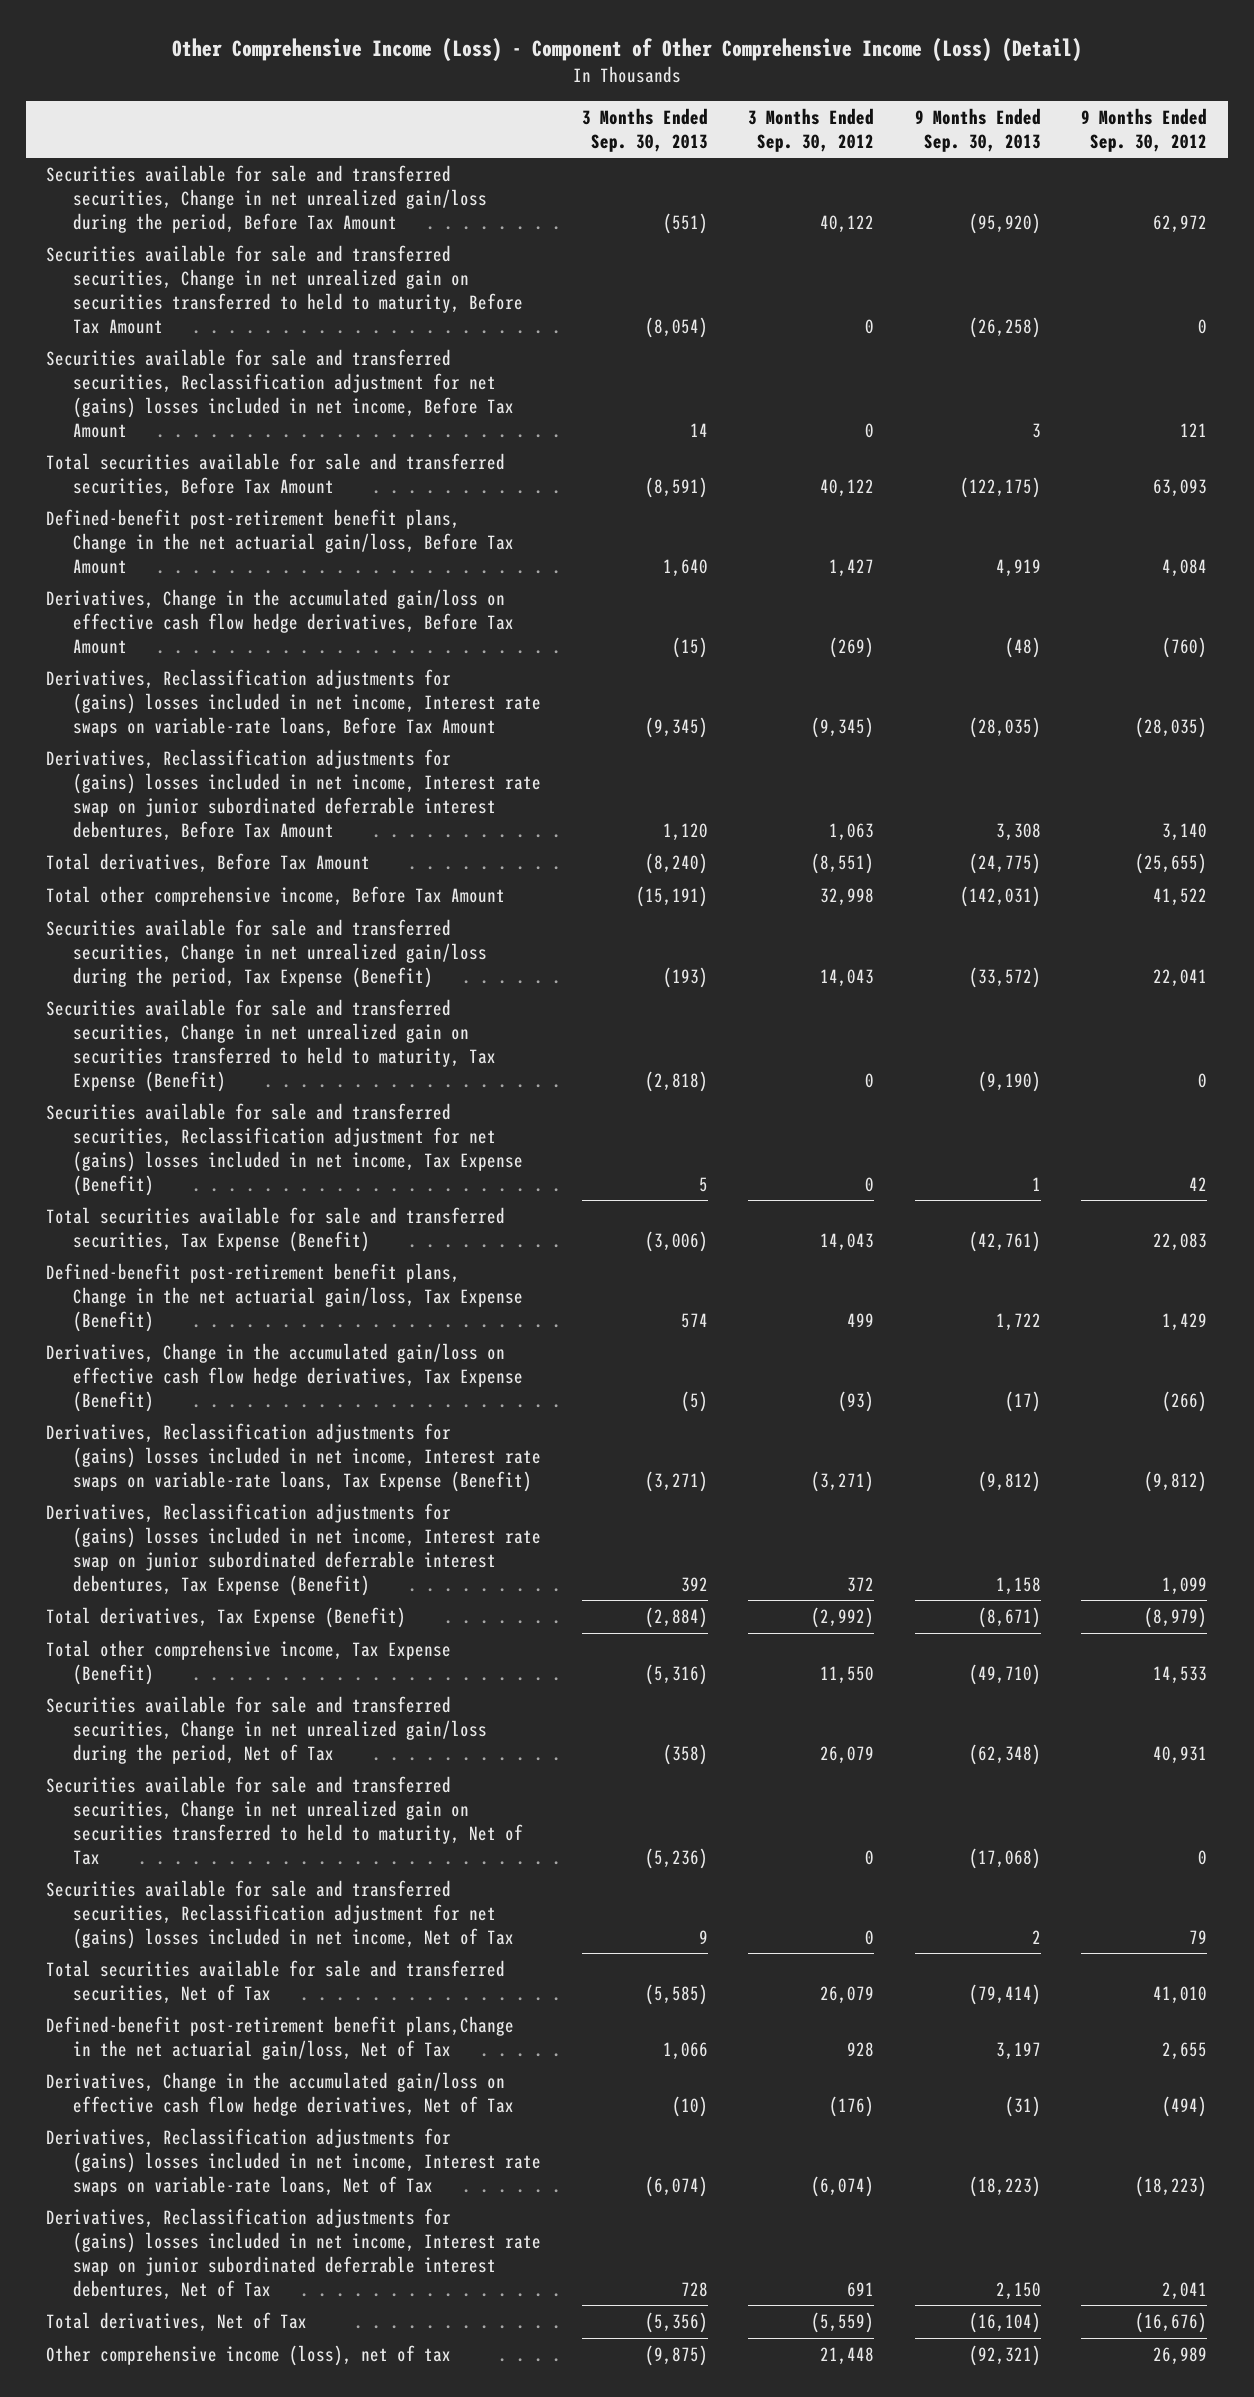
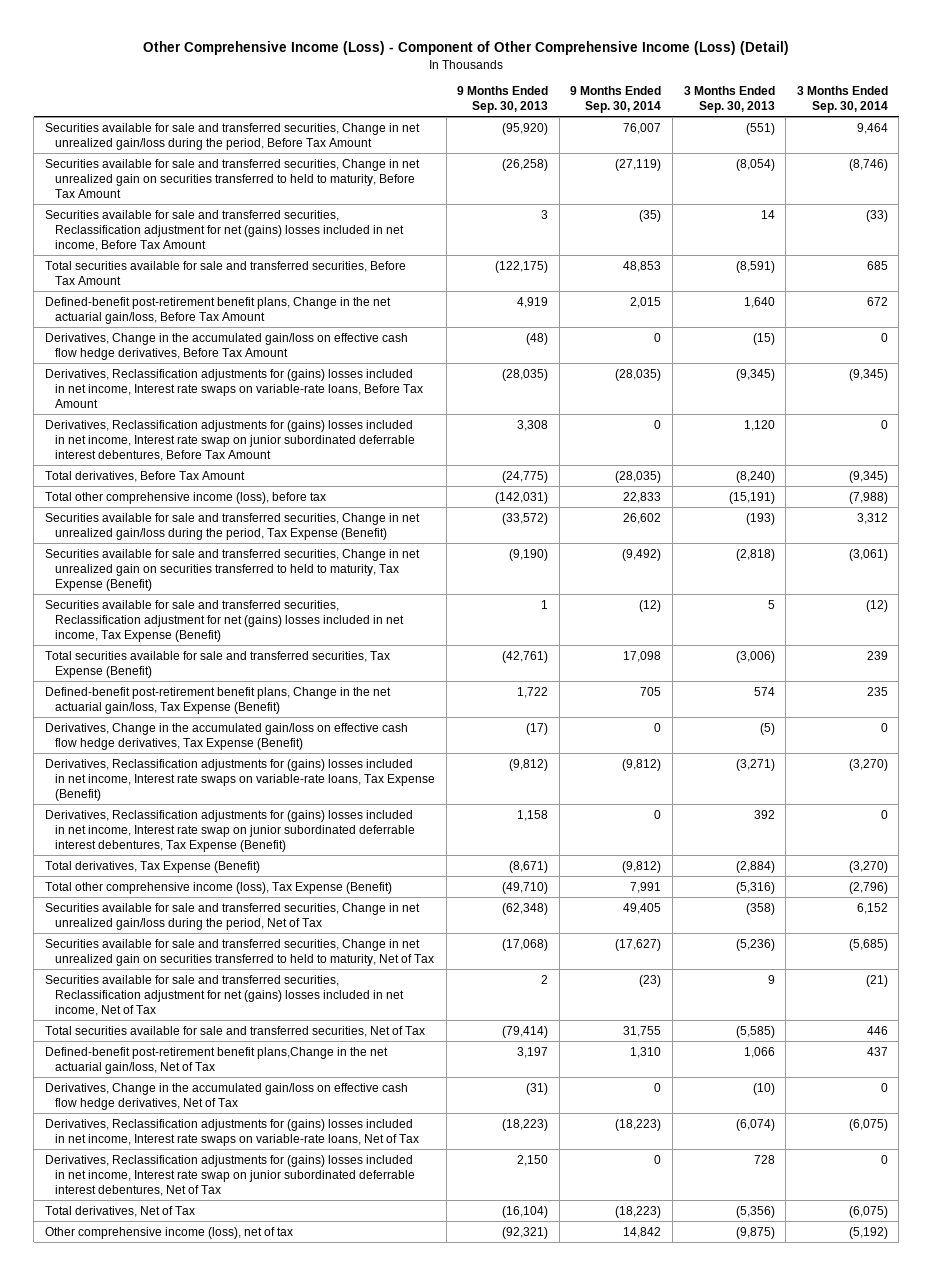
[748,107,875,152] 3 Months Ended Sep. 30, 2012 -> none
[1081,107,1208,152] 9 Months Ended Sep. 30, 2012 -> none
none -> [570,86,662,114] 9 Months Ended Sep. 30, 2014
none -> [796,86,888,114] 3 Months Ended Sep. 30, 2014
[46,885,506,906] Total other comprehensive income, Before Tax Amount -> [44,491,326,504] Total other comprehensive income (loss), before tax
[46,1639,452,1685] Total other comprehensive income, Tax Expense (Benefit) -> [44,881,392,894] Total other comprehensive income (loss), Tax Expense (Benefit)

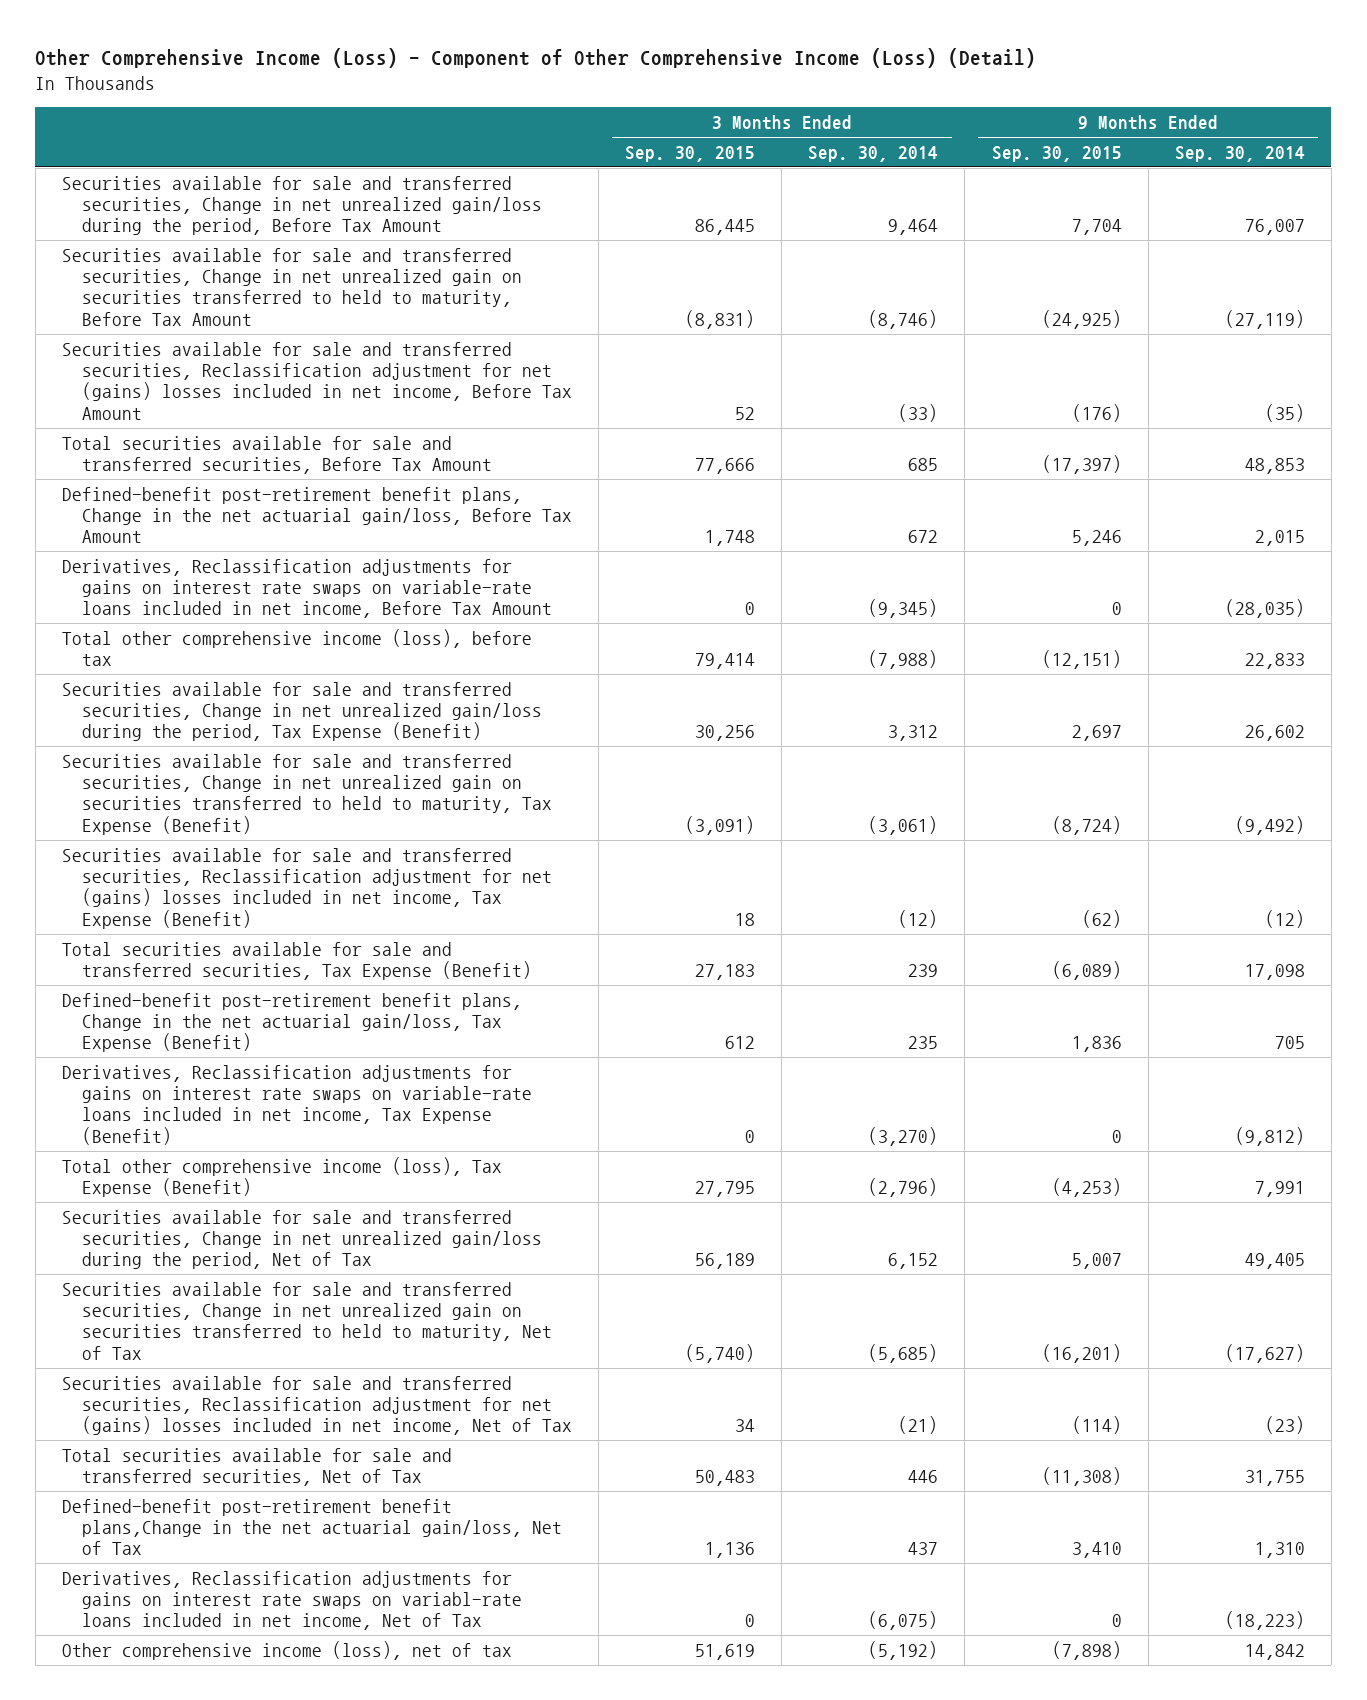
[457,86,549,114] 9 Months Ended Sep. 30, 2013 -> none
[683,86,775,114] 3 Months Ended Sep. 30, 2013 -> none
none -> [625,145,756,162] Sep. 30, 2015
none -> [991,145,1122,162] Sep. 30, 2015
[44,332,408,360] Derivatives, Change in the accumulated gain/loss on effective cash flow hedge derivatives, Before Tax Amount -> none
[44,419,416,461] Derivatives, Reclassification adjustments for (gains) losses included in net income, Interest rate swap on junior subordinated deferrable interest debentures, Before Tax Amount -> none
[44,470,245,482] Total derivatives, Before Tax Amount -> none
[44,368,424,408] Derivatives, Reclassification adjustments for (gains) losses included in net income, Interest rate swaps on variable-rate loans, Before Tax Amount -> [62,558,552,619] Derivatives, Reclassification adjustments for gains on interest rate swaps on variable-rate loans included in net income, Before Tax Amount
[44,722,408,750] Derivatives, Change in the accumulated gain/loss on effective cash flow hedge derivatives, Tax Expense (Benefit) -> none
[44,809,416,852] Derivatives, Reclassification adjustments for (gains) losses included in net income, Interest rate swap on junior subordinated deferrable interest debentures, Tax Expense (Benefit) -> none
[44,860,260,873] Total derivatives, Tax Expense (Benefit) -> none
[44,758,436,801] Derivatives, Reclassification adjustments for (gains) losses included in net income, Interest rate swaps on variable-rate loans, Tax Expense (Benefit) -> [62,1064,532,1145] Derivatives, Reclassification adjustments for gains on interest rate swaps on variable-rate loans included in net income, Tax Expense (Benefit)
[44,1082,408,1110] Derivatives, Change in the accumulated gain/loss on effective cash flow hedge derivatives, Net of Tax -> none
[44,1154,416,1196] Derivatives, Reclassification adjustments for (gains) losses included in net income, Interest rate swap on junior subordinated deferrable interest debentures, Net of Tax -> none
[44,1205,195,1217] Total derivatives, Net of Tax -> none
[44,1118,420,1146] Derivatives, Reclassification adjustments for (gains) losses included in net income, Interest rate swaps on variable-rate loans, Net of Tax -> [62,1570,522,1631] Derivatives, Reclassification adjustments for gains on interest rate swaps on variabl-rate loans included in net income, Net of Tax

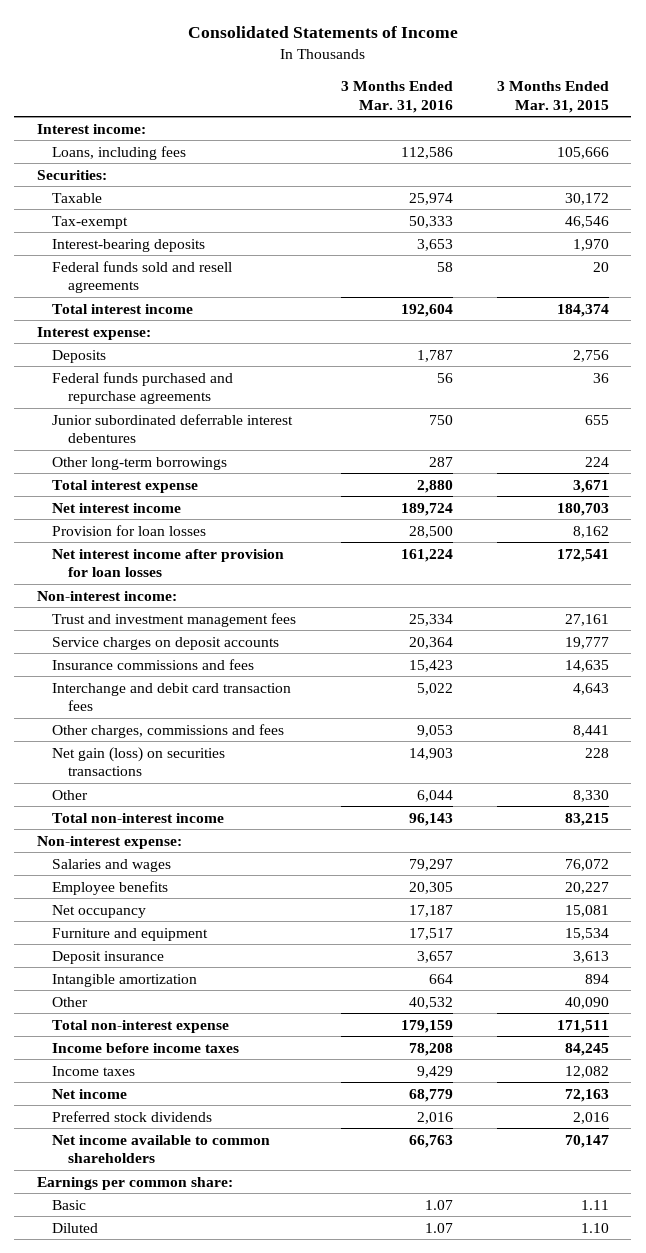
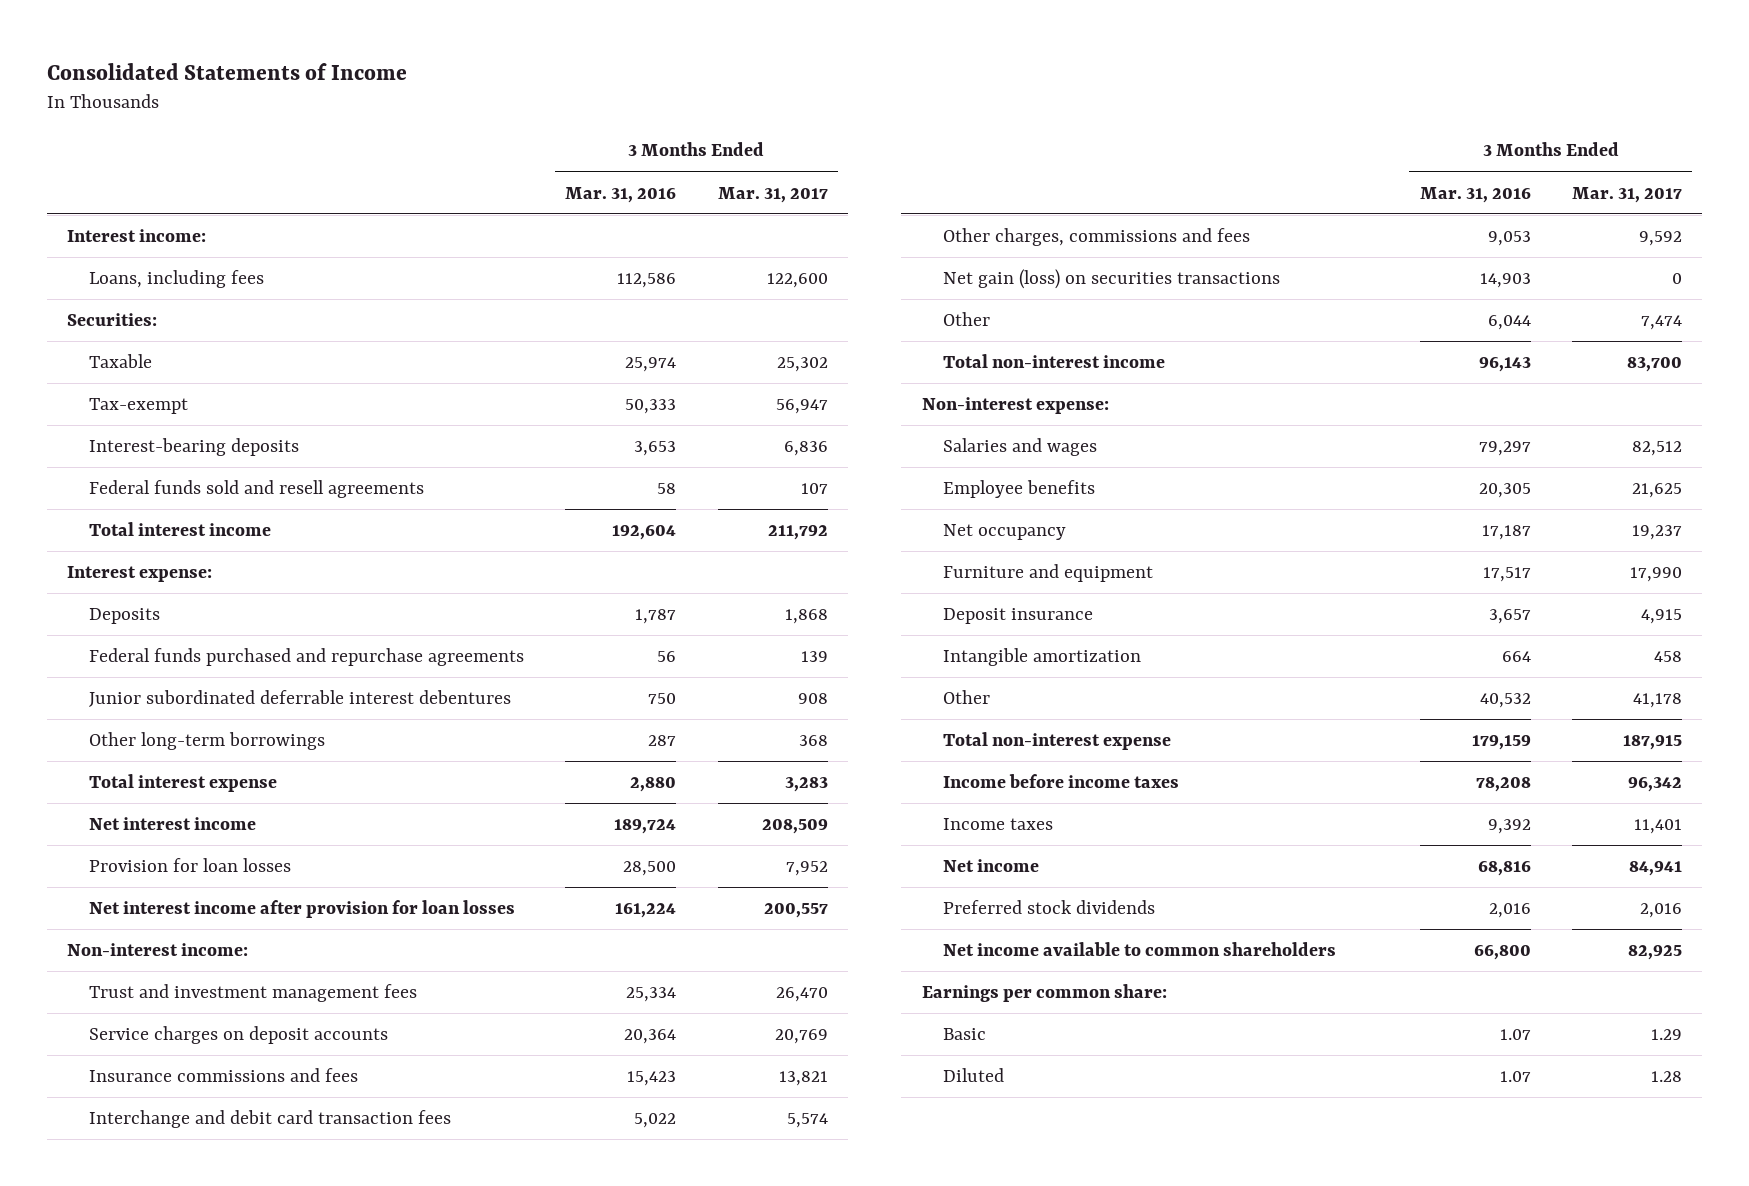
[497,81,610,113] 3 Months Ended Mar. 31, 2015 -> none
none -> [717,186,828,203] Mar. 31, 2017
[416,1065,453,1078] 9,429 -> [1487,819,1531,835] 9,392
[408,1088,453,1102] 68,779 -> [1477,861,1531,877] 68,816
[408,1134,453,1148] 66,763 -> [1473,945,1531,961] 66,800

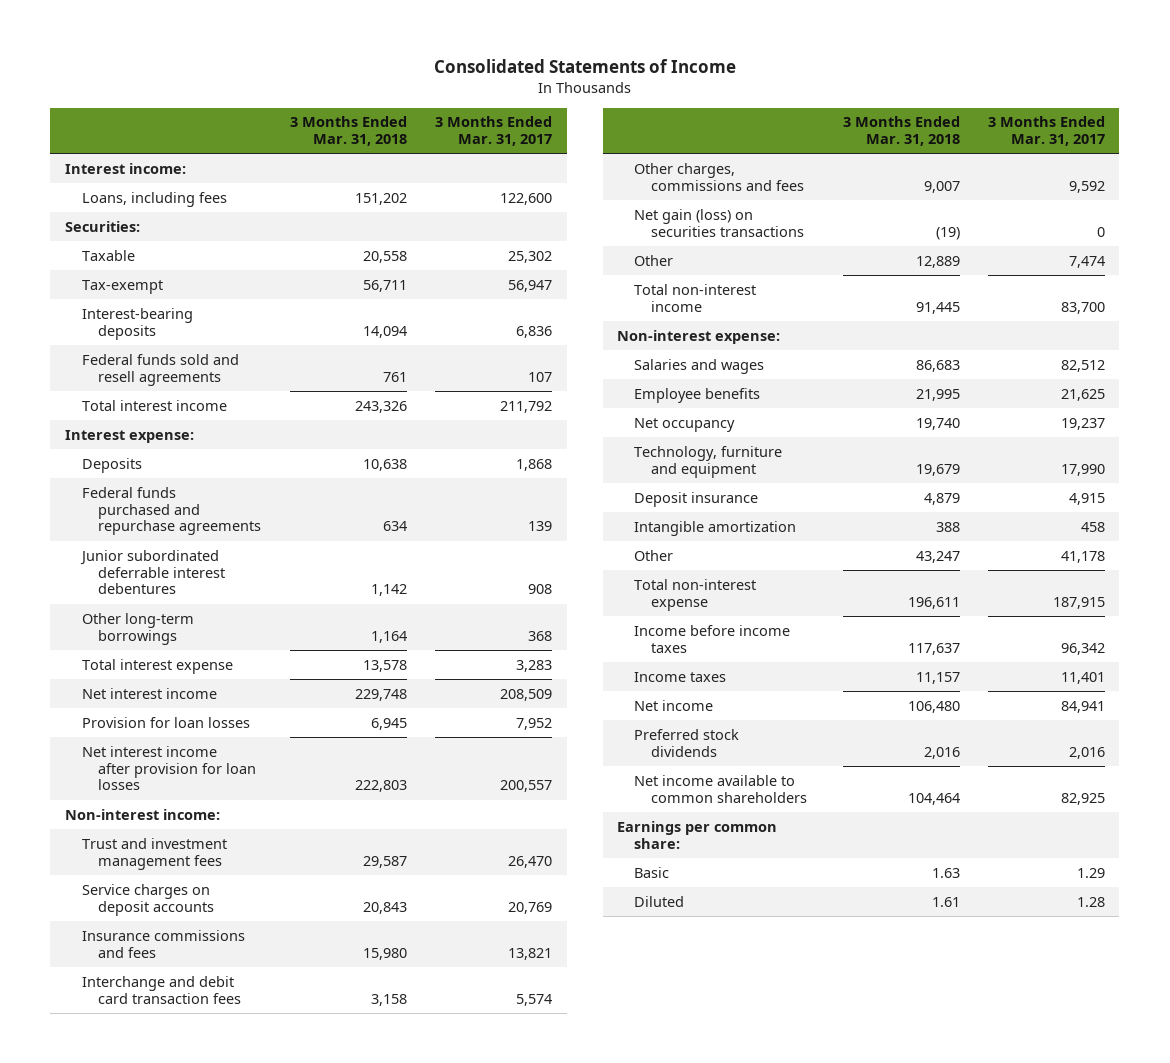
[565,186,677,203] Mar. 31, 2016 -> none
none -> [289,116,407,147] 3 Months Ended Mar. 31, 2018
[943,564,1154,583] Furniture and equipment -> [634,445,783,478] Technology, furniture and equipment

